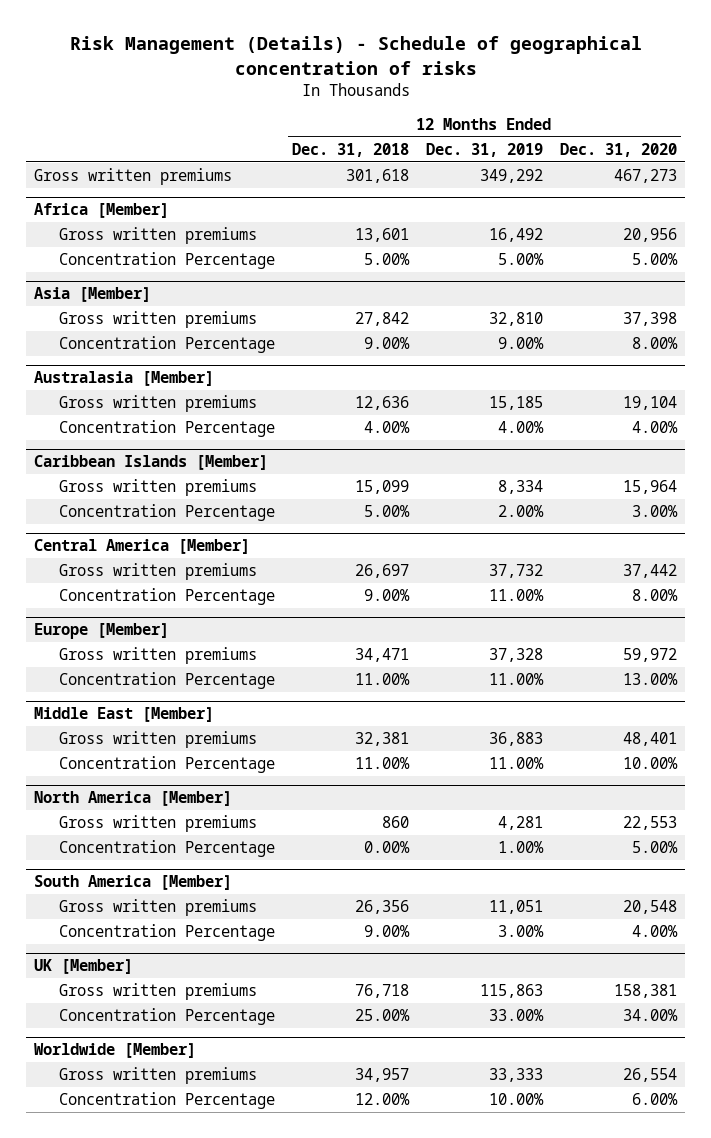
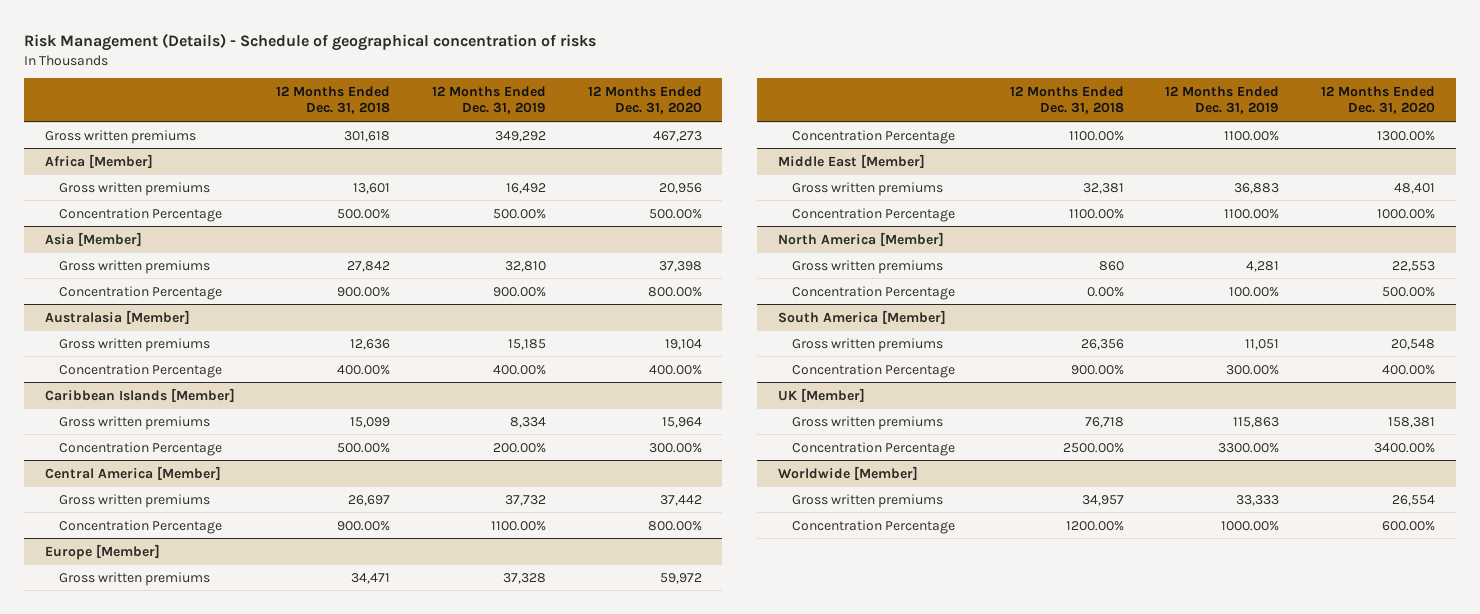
[363,253,410,266] 5.00% -> [337,208,391,219] 500.00%
[497,253,544,266] 5.00% -> [492,208,546,219] 500.00%
[631,253,678,266] 5.00% -> [648,208,702,219] 500.00%
[363,337,410,350] 9.00% -> [337,286,391,297] 900.00%
[497,337,544,350] 9.00% -> [492,286,546,297] 900.00%
[631,337,678,350] 8.00% -> [647,286,702,297] 800.00%
[363,421,410,434] 4.00% -> [337,364,391,375] 400.00%
[497,421,544,434] 4.00% -> [492,364,546,375] 400.00%
[631,421,678,434] 4.00% -> [648,364,702,375] 400.00%
[363,505,410,518] 5.00% -> [337,442,391,453] 500.00%
[497,505,544,518] 2.00% -> [492,442,546,453] 200.00%
[631,505,678,518] 3.00% -> [648,442,702,453] 300.00%
[363,589,410,602] 9.00% -> [337,520,391,531] 900.00%
[488,589,544,602] 11.00% -> [490,520,546,531] 1100.00%
[631,589,678,602] 8.00% -> [647,520,702,531] 800.00%
[354,673,410,686] 11.00% -> [1068,130,1124,141] 1100.00%
[488,673,544,686] 11.00% -> [1224,130,1280,141] 1100.00%
[622,673,678,686] 13.00% -> [1376,130,1435,141] 1300.00%
[354,757,410,770] 11.00% -> [1068,208,1124,219] 1100.00%
[488,757,544,770] 11.00% -> [1224,208,1280,219] 1100.00%
[622,757,678,770] 10.00% -> [1376,208,1435,219] 1000.00%
[497,841,544,854] 1.00% -> [1229,286,1280,297] 100.00%
[631,841,678,854] 5.00% -> [1381,286,1435,297] 500.00%
[363,925,410,938] 9.00% -> [1070,364,1124,375] 900.00%
[497,925,544,938] 3.00% -> [1226,364,1280,375] 300.00%
[631,925,678,938] 4.00% -> [1381,364,1435,375] 400.00%
[354,1009,410,1022] 25.00% -> [1062,442,1124,453] 2500.00%
[488,1009,544,1022] 33.00% -> [1218,442,1280,453] 3300.00%
[622,1009,678,1022] 34.00% -> [1373,442,1435,453] 3400.00%
[354,1093,410,1106] 12.00% -> [1065,520,1124,531] 1200.00%
[488,1093,544,1106] 10.00% -> [1221,520,1280,531] 1000.00%
[631,1093,678,1106] 6.00% -> [1381,520,1435,531] 600.00%

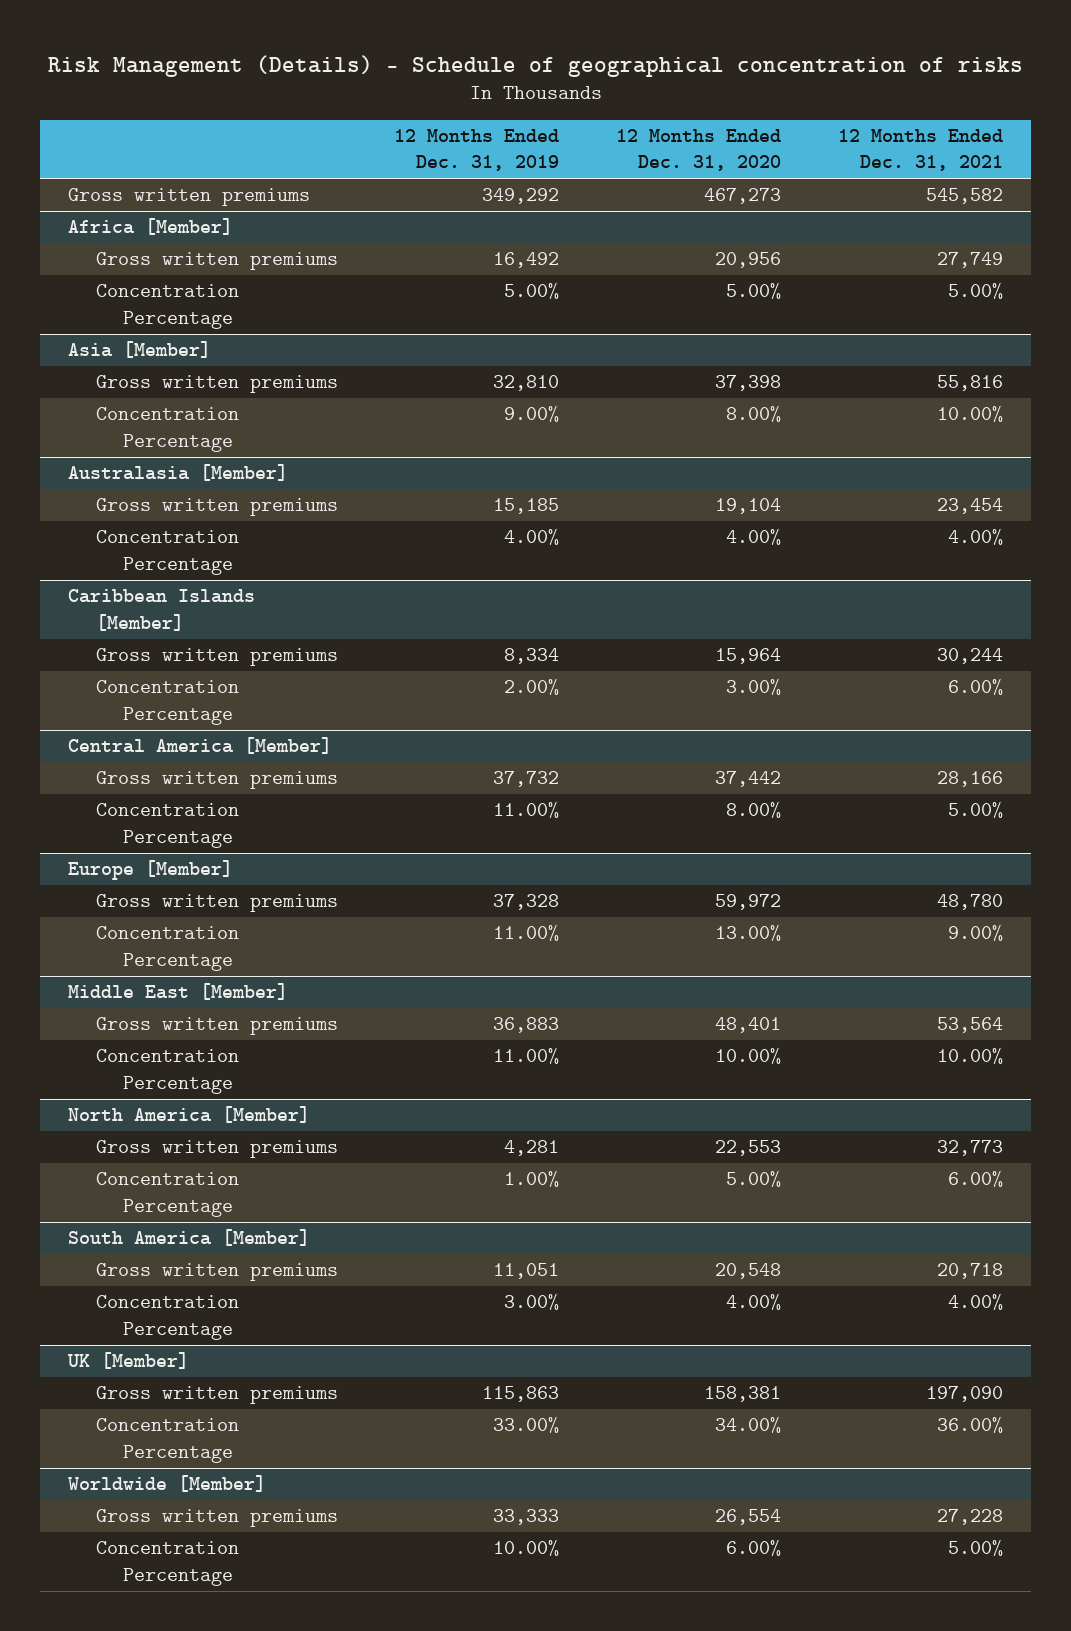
[276,86,391,115] 12 Months Ended Dec. 31, 2018 -> none
none -> [837,129,1003,172] 12 Months Ended Dec. 31, 2021
[492,208,546,219] 500.00% -> [504,282,560,300] 5.00%
[648,208,702,219] 500.00% -> [725,282,781,300] 5.00%
[492,286,546,297] 900.00% -> [504,405,560,423] 9.00%
[647,286,702,297] 800.00% -> [725,405,781,423] 8.00%
[492,364,546,375] 400.00% -> [504,528,560,546] 4.00%
[648,364,702,375] 400.00% -> [725,528,781,546] 4.00%
[492,442,546,453] 200.00% -> [504,678,560,696] 2.00%
[648,442,702,453] 300.00% -> [725,678,781,696] 3.00%
[490,520,546,531] 1100.00% -> [493,801,560,819] 11.00%
[647,520,702,531] 800.00% -> [725,801,781,819] 8.00%
[1224,130,1280,141] 1100.00% -> [493,924,560,942] 11.00%
[1376,130,1435,141] 1300.00% -> [714,924,781,942] 13.00%
[1224,208,1280,219] 1100.00% -> [493,1047,560,1065] 11.00%
[1376,208,1435,219] 1000.00% -> [714,1047,781,1065] 10.00%
[1229,286,1280,297] 100.00% -> [504,1170,560,1188] 1.00%
[1381,286,1435,297] 500.00% -> [725,1170,781,1188] 5.00%
[1226,364,1280,375] 300.00% -> [504,1293,560,1311] 3.00%
[1381,364,1435,375] 400.00% -> [725,1293,781,1311] 4.00%
[1218,442,1280,453] 3300.00% -> [493,1416,560,1434] 33.00%
[1373,442,1435,453] 3400.00% -> [714,1416,781,1434] 34.00%
[1221,520,1280,531] 1000.00% -> [493,1539,560,1557] 10.00%
[1381,520,1435,531] 600.00% -> [725,1539,781,1557] 6.00%

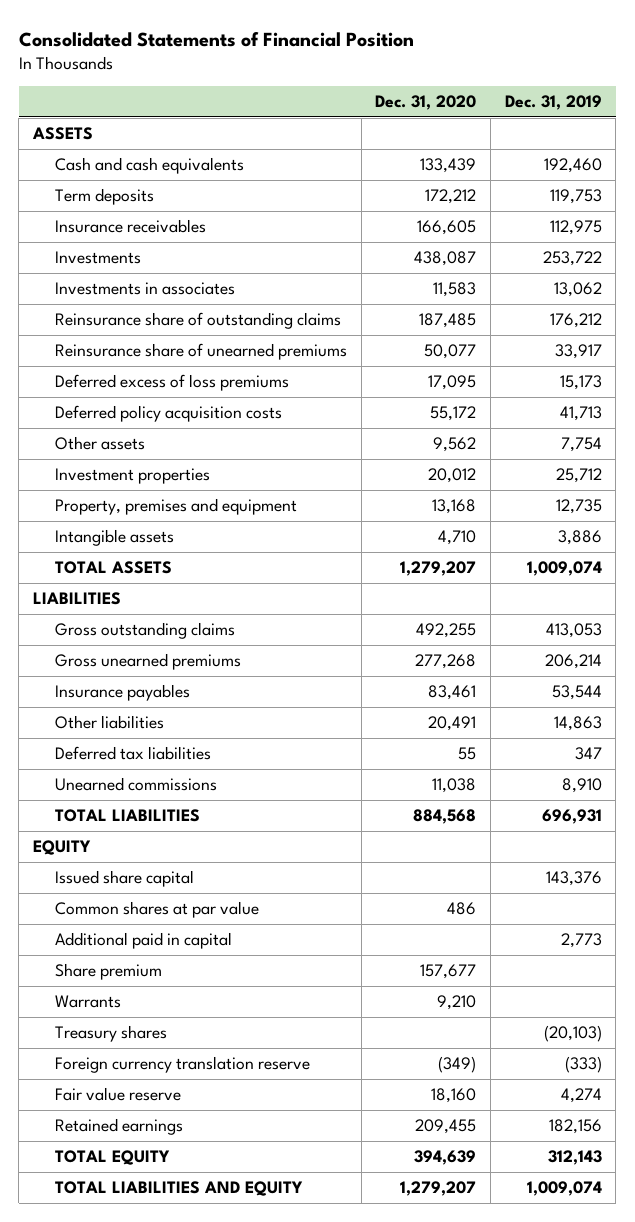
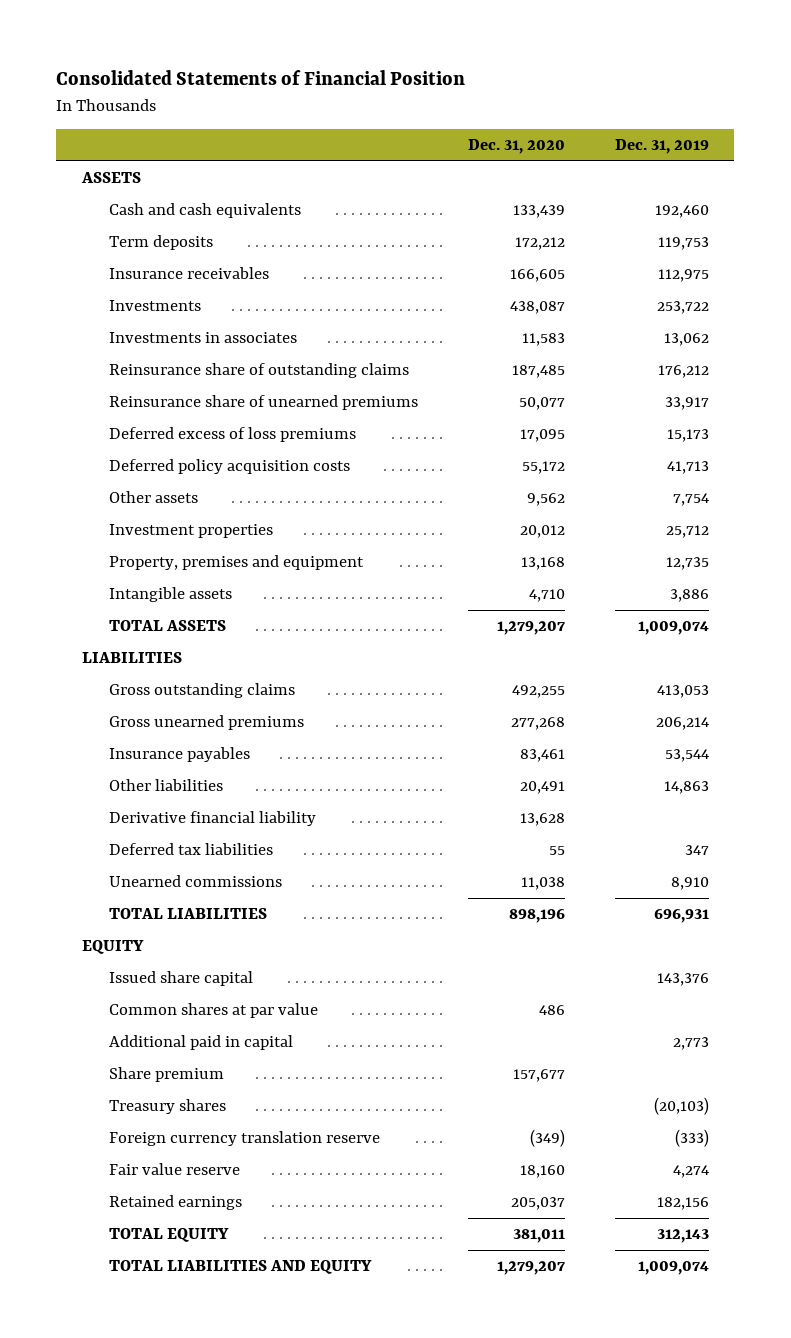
none -> [109,811,317,827] Derivative financial liability
[413,809,477,825] 884,568 -> [509,909,566,924] 898,196
[54,995,121,1009] Warrants -> none
[415,1119,477,1135] 209,455 -> [511,1197,566,1211] 205,037
[414,1150,477,1166] 394,639 -> [513,1229,566,1244] 381,011

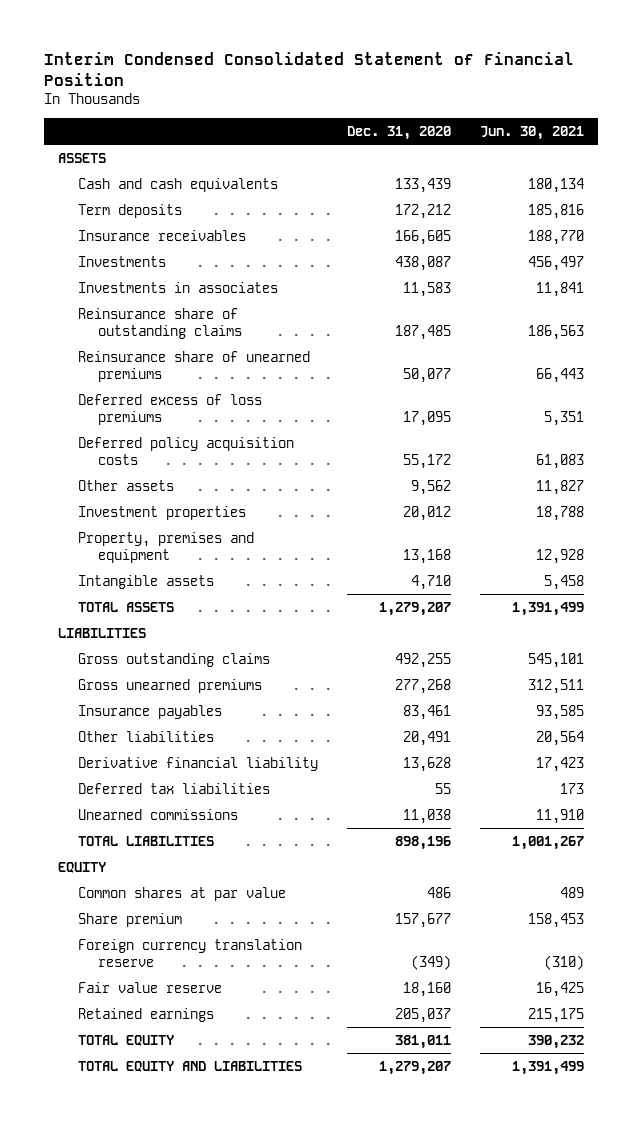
[56,70,466,86] Consolidated Statements of Financial Position -> [43,51,574,87] Interim Condensed Consolidated Statement of Financial Position
[615,139,710,155] Dec. 31, 2019 -> none
none -> [479,125,584,140] Jun. 30, 2021
[109,971,254,987] Issued share capital -> none
[109,1035,294,1051] Additional paid in capital -> none
[109,1099,227,1115] Treasury shares -> none
[109,1260,373,1275] TOTAL LIABILITIES AND EQUITY -> [77,1060,302,1072] TOTAL EQUITY AND LIABILITIES

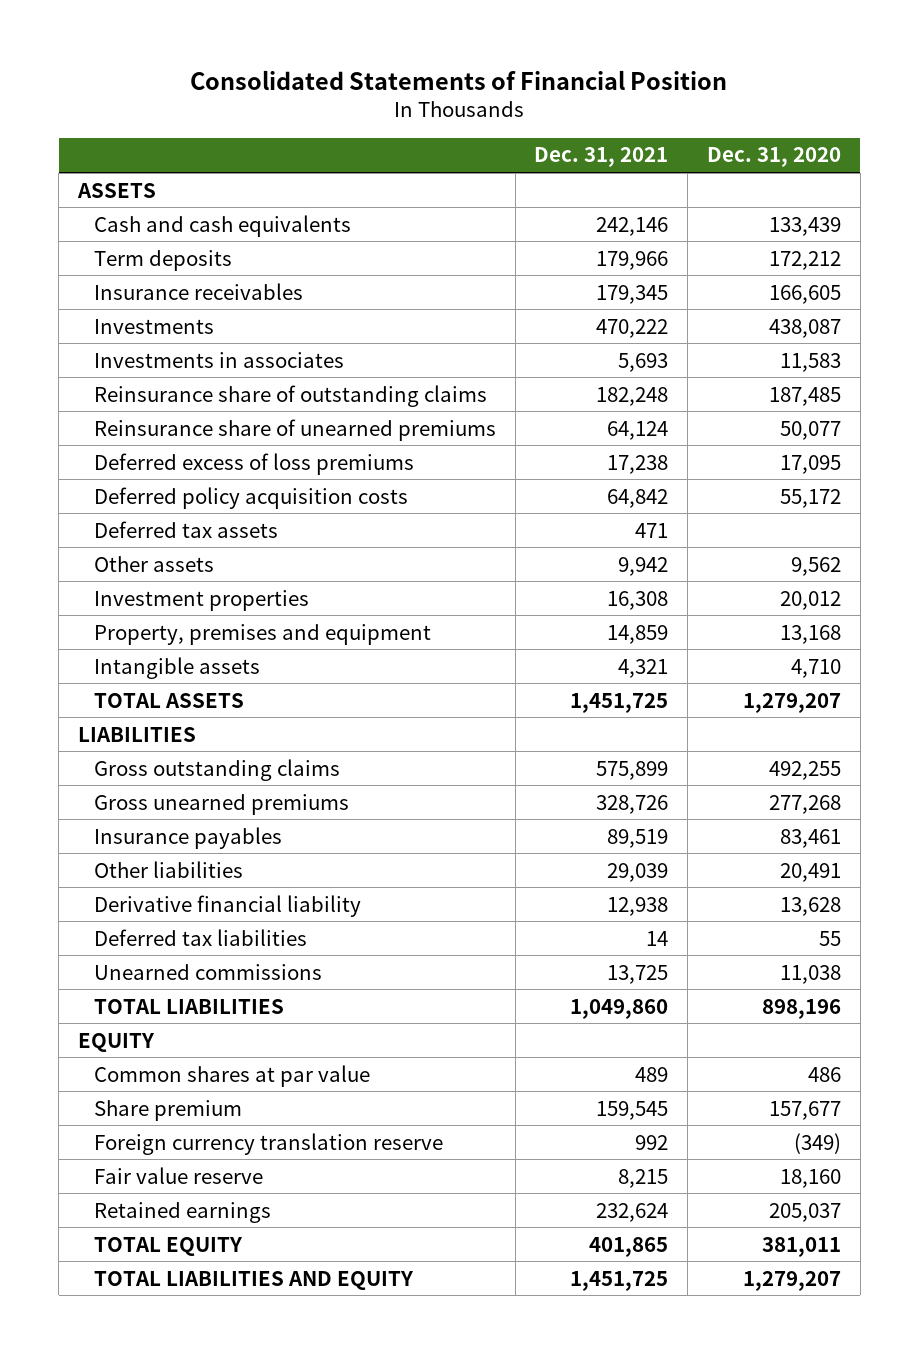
[43,51,574,87] Interim Condensed Consolidated Statement of Financial Position -> [190,70,728,91] Consolidated Statements of Financial Position
[479,125,584,140] Jun. 30, 2021 -> none
none -> [534,147,669,168] Dec. 31, 2021
none -> [93,520,278,538] Deferred tax assets
[77,1060,302,1072] TOTAL EQUITY AND LIABILITIES -> [93,1270,414,1290] TOTAL LIABILITIES AND EQUITY

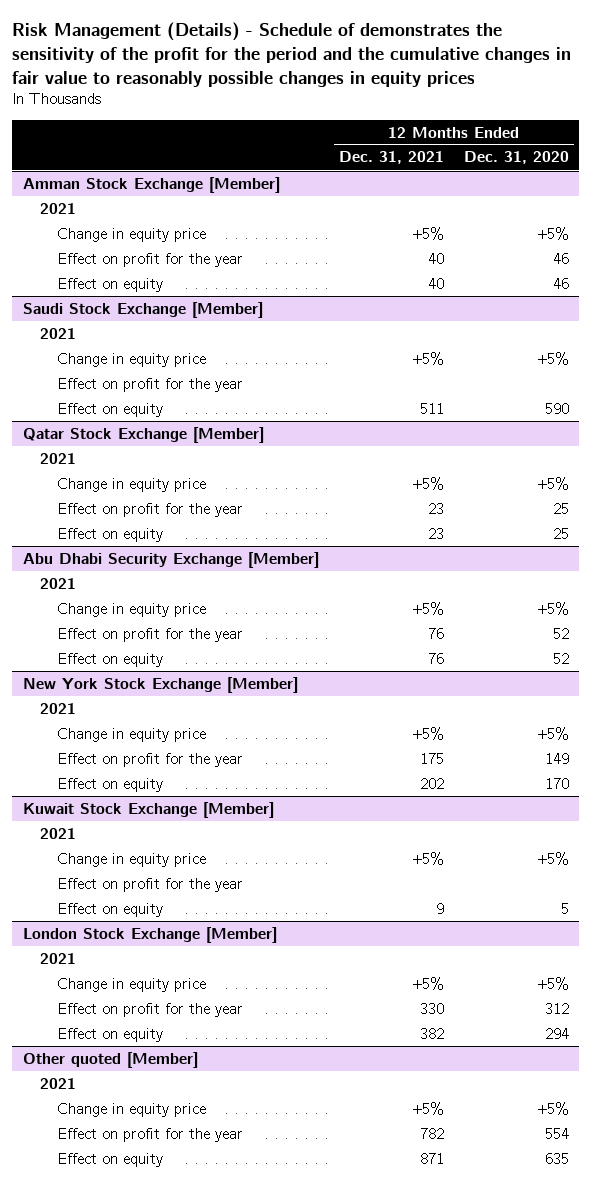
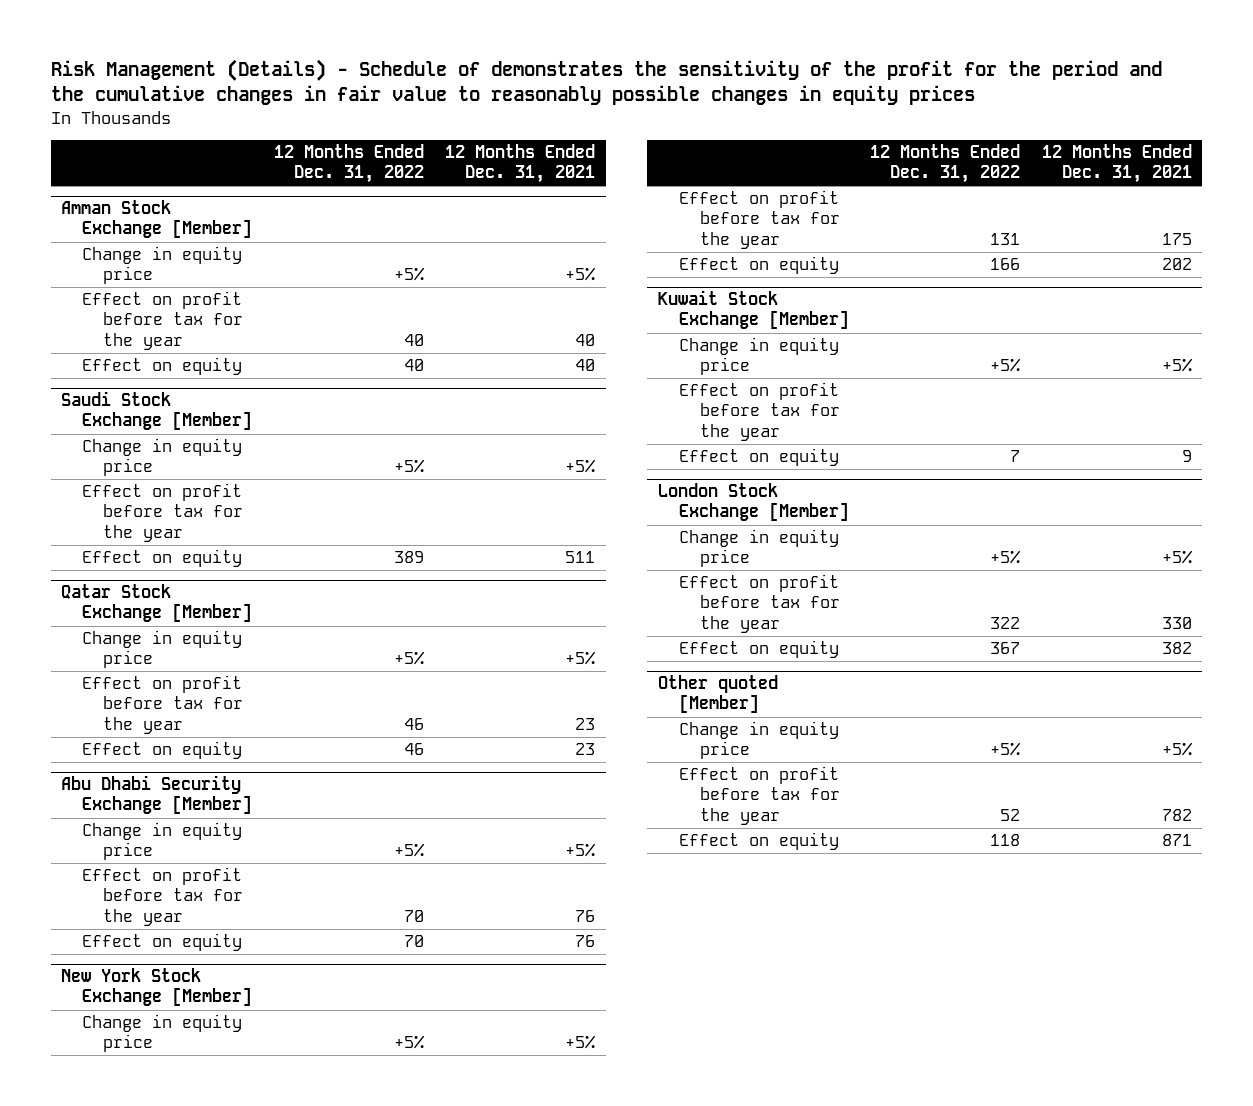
[464,151,570,165] Dec. 31, 2020 -> none
none -> [273,144,424,184] 12 Months Ended Dec. 31, 2022
[39,202,76,214] 2021 -> none
[56,252,243,267] Effect on profit for the year -> [82,291,244,350] Effect on profit before tax for the year
[39,327,76,339] 2021 -> none
[56,377,243,392] Effect on profit for the year -> [82,483,244,542] Effect on profit before tax for the year
[39,452,76,464] 2021 -> none
[56,502,243,517] Effect on profit for the year -> [82,675,244,734] Effect on profit before tax for the year
[39,577,76,589] 2021 -> none
[56,627,243,642] Effect on profit for the year -> [82,867,244,926] Effect on profit before tax for the year
[39,702,76,714] 2021 -> none
[56,752,243,767] Effect on profit for the year -> [678,190,840,249] Effect on profit before tax for the year
[39,827,76,839] 2021 -> none
[56,877,243,892] Effect on profit for the year -> [678,382,840,441] Effect on profit before tax for the year
[39,952,76,964] 2021 -> none
[56,1002,243,1017] Effect on profit for the year -> [678,574,840,633] Effect on profit before tax for the year
[39,1077,76,1089] 2021 -> none
[56,1127,243,1142] Effect on profit for the year -> [678,766,840,825] Effect on profit before tax for the year

